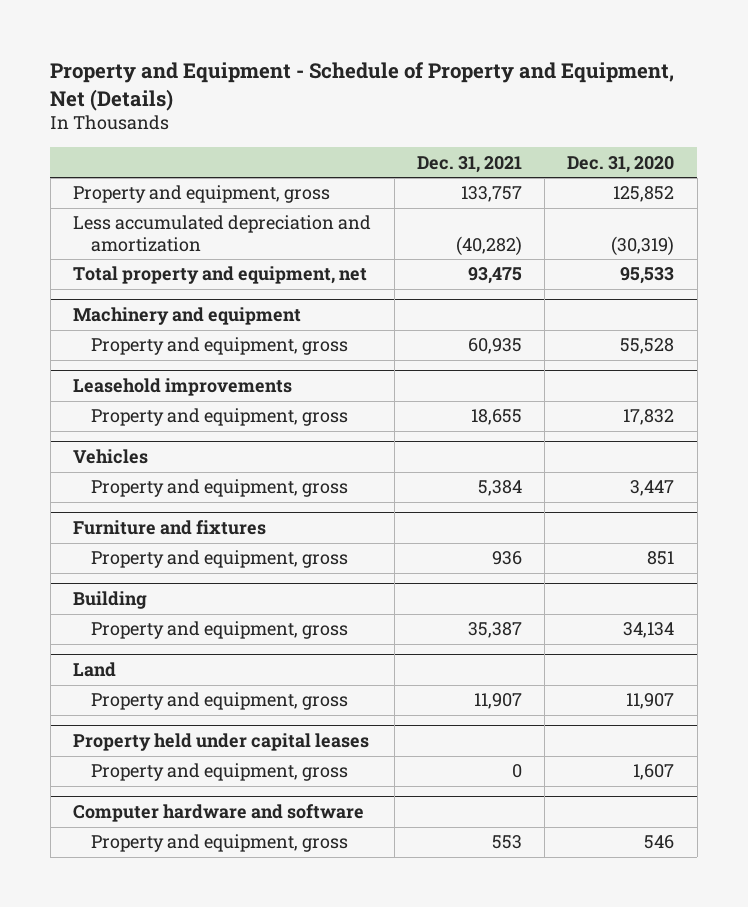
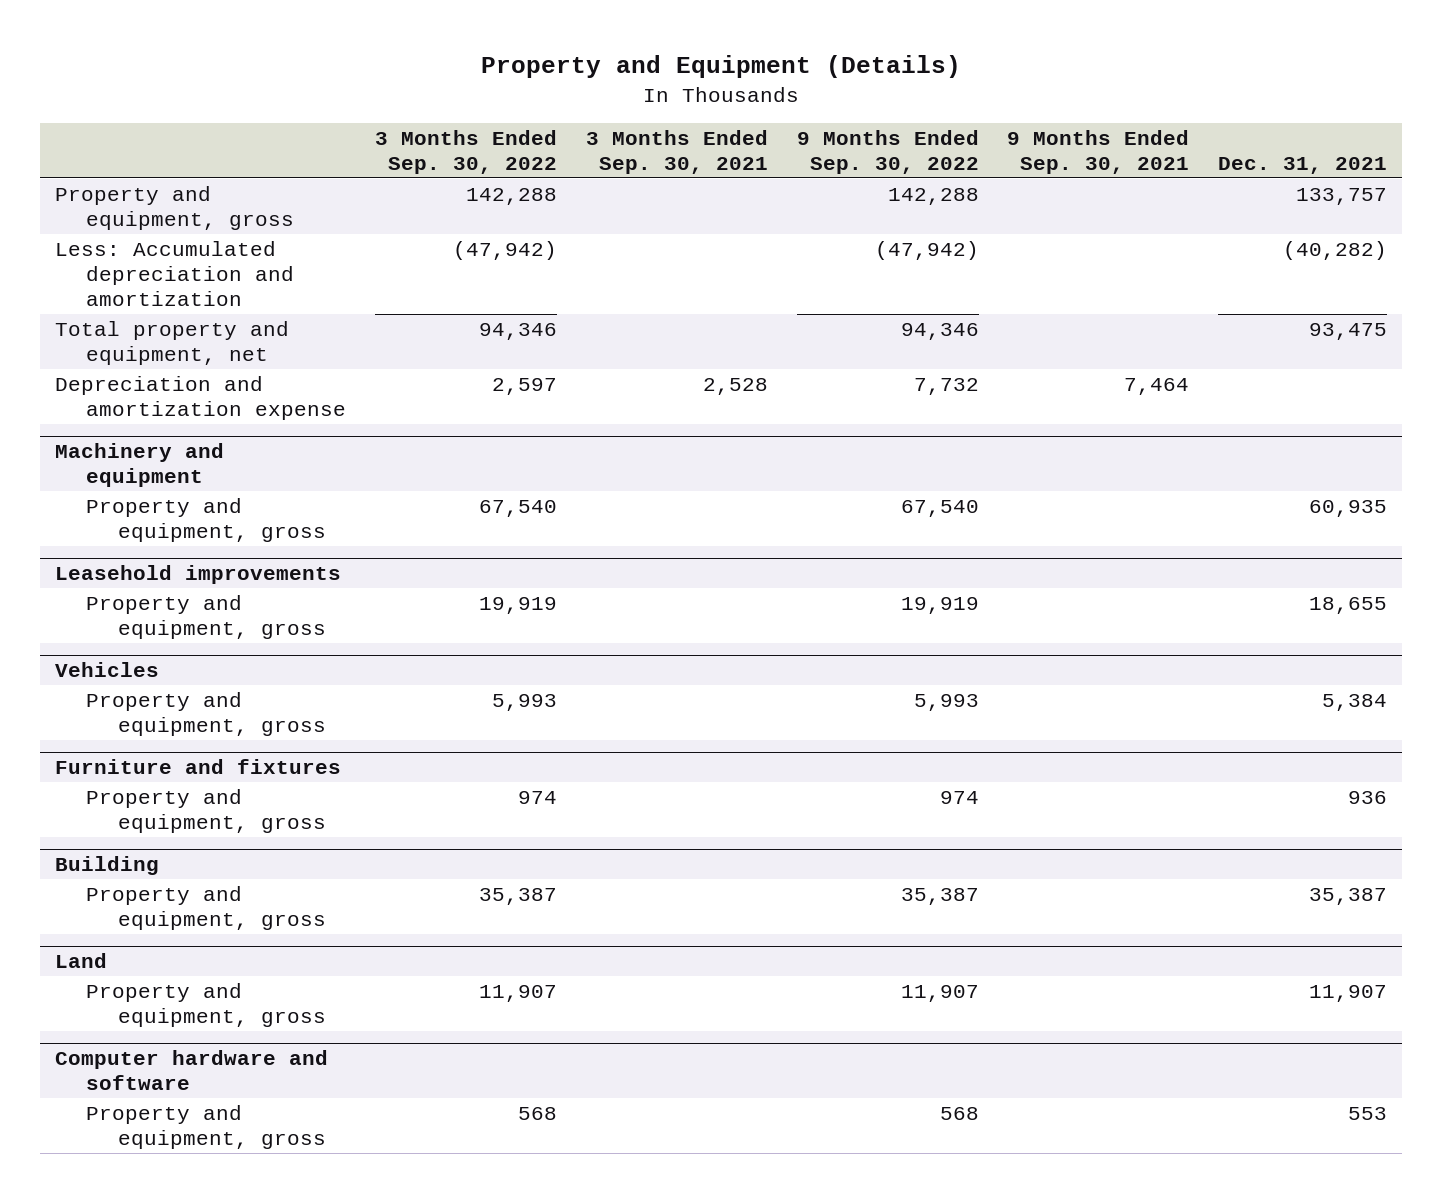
[50,61,675,111] Property and Equipment - Schedule of Property and Equipment, Net (Details) -> [481,55,962,79] Property and Equipment (Details)
[567,155,675,173] Dec. 31, 2020 -> none
none -> [375,129,558,174] 3 Months Ended Sep. 30, 2022
none -> [585,129,768,174] 3 Months Ended Sep. 30, 2021
none -> [796,129,979,174] 9 Months Ended Sep. 30, 2022
none -> [1007,129,1190,174] 9 Months Ended Sep. 30, 2021
[73,215,372,252] Less accumulated depreciation and amortization -> [54,241,295,306] Less: Accumulated depreciation and amortization
none -> [54,376,347,420] Depreciation and amortization expense
[73,733,370,752] Property held under capital leases -> none
[90,763,348,782] Property and equipment, gross -> none

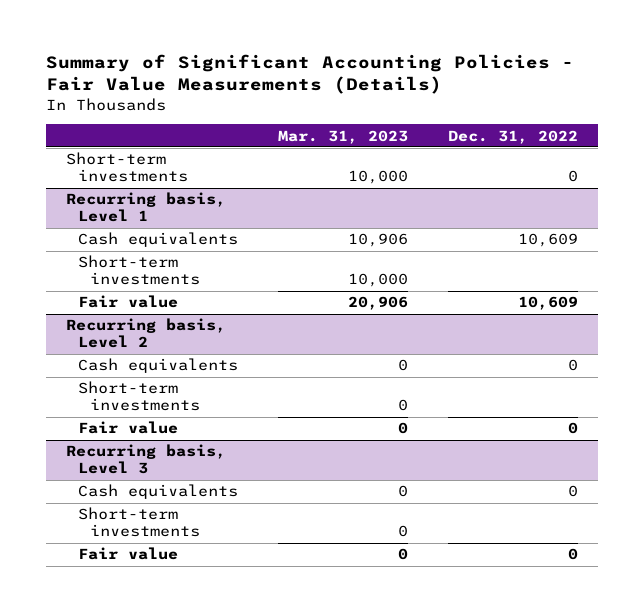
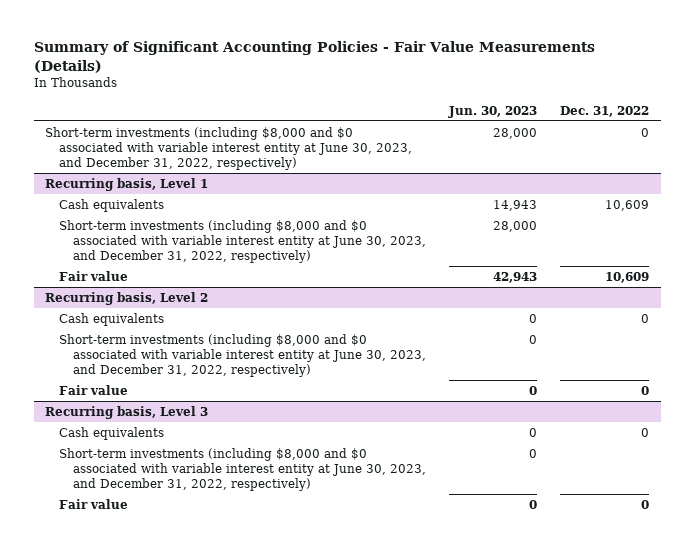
[277,129,408,144] Mar. 31, 2023 -> none
none -> [447,105,537,118] Jun. 30, 2023
[65,152,188,183] Short-term investments -> [45,127,412,170] Short-term investments (including $8,000 and $0 associated with variable interest entity at June 30, 2023, and December 31, 2022, respectively)
[77,255,200,286] Short-term investments -> [58,220,426,263] Short-term investments (including $8,000 and $0 associated with variable interest entity at June 30, 2023, and December 31, 2022, respectively)
[77,381,200,412] Short-term investments -> [58,334,426,377] Short-term investments (including $8,000 and $0 associated with variable interest entity at June 30, 2023, and December 31, 2022, respectively)
[77,507,200,538] Short-term investments -> [58,448,426,491] Short-term investments (including $8,000 and $0 associated with variable interest entity at June 30, 2023, and December 31, 2022, respectively)

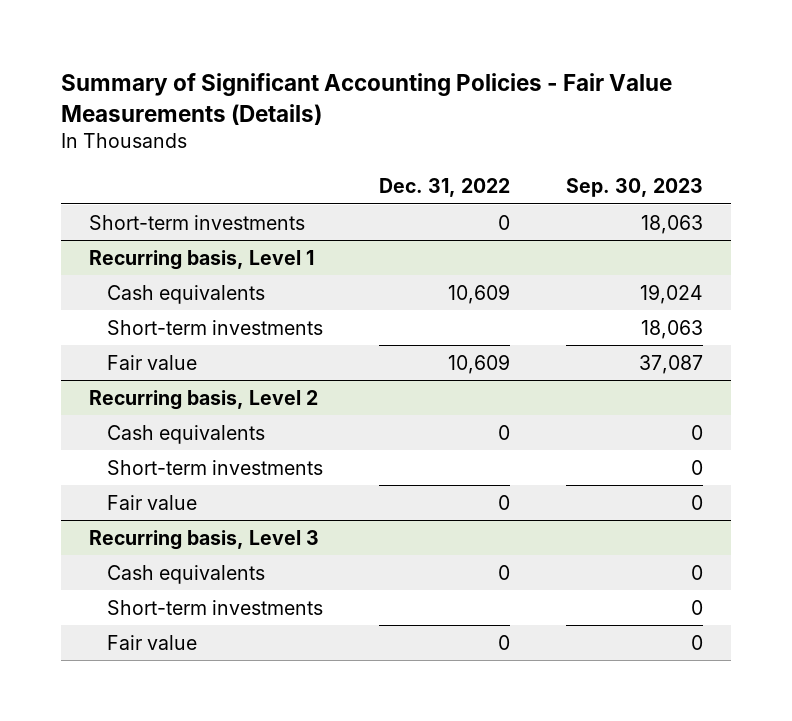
[447,105,537,118] Jun. 30, 2023 -> none
none -> [566,178,704,198] Sep. 30, 2023
[45,127,412,170] Short-term investments (including $8,000 and $0 associated with variable interest entity at June 30, 2023, and December 31, 2022, respectively) -> [88,214,305,230] Short-term investments
[58,220,426,263] Short-term investments (including $8,000 and $0 associated with variable interest entity at June 30, 2023, and December 31, 2022, respectively) -> [106,319,323,335] Short-term investments
[58,334,426,377] Short-term investments (including $8,000 and $0 associated with variable interest entity at June 30, 2023, and December 31, 2022, respectively) -> [106,459,323,475] Short-term investments
[58,448,426,491] Short-term investments (including $8,000 and $0 associated with variable interest entity at June 30, 2023, and December 31, 2022, respectively) -> [106,599,323,615] Short-term investments

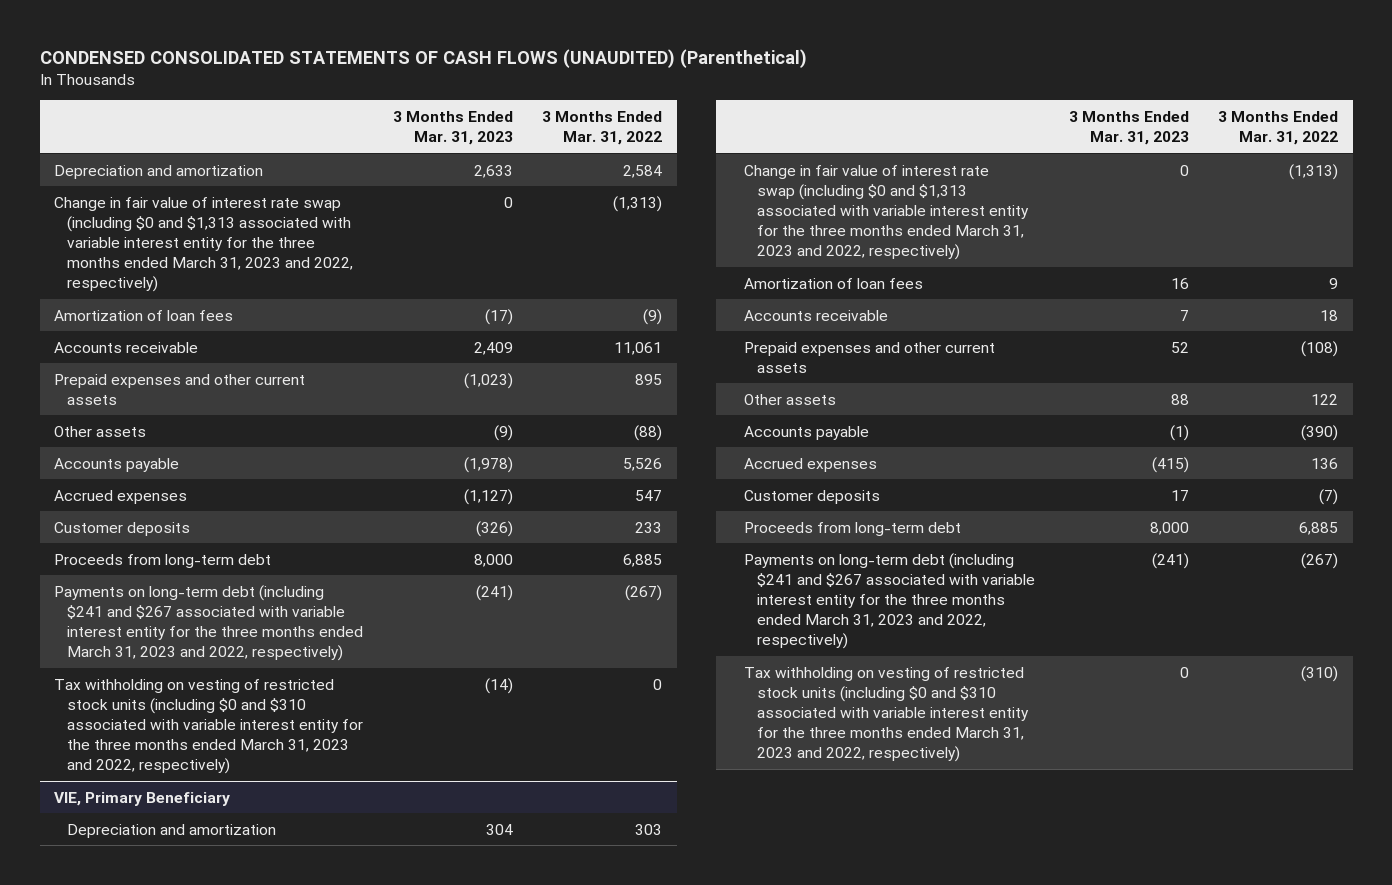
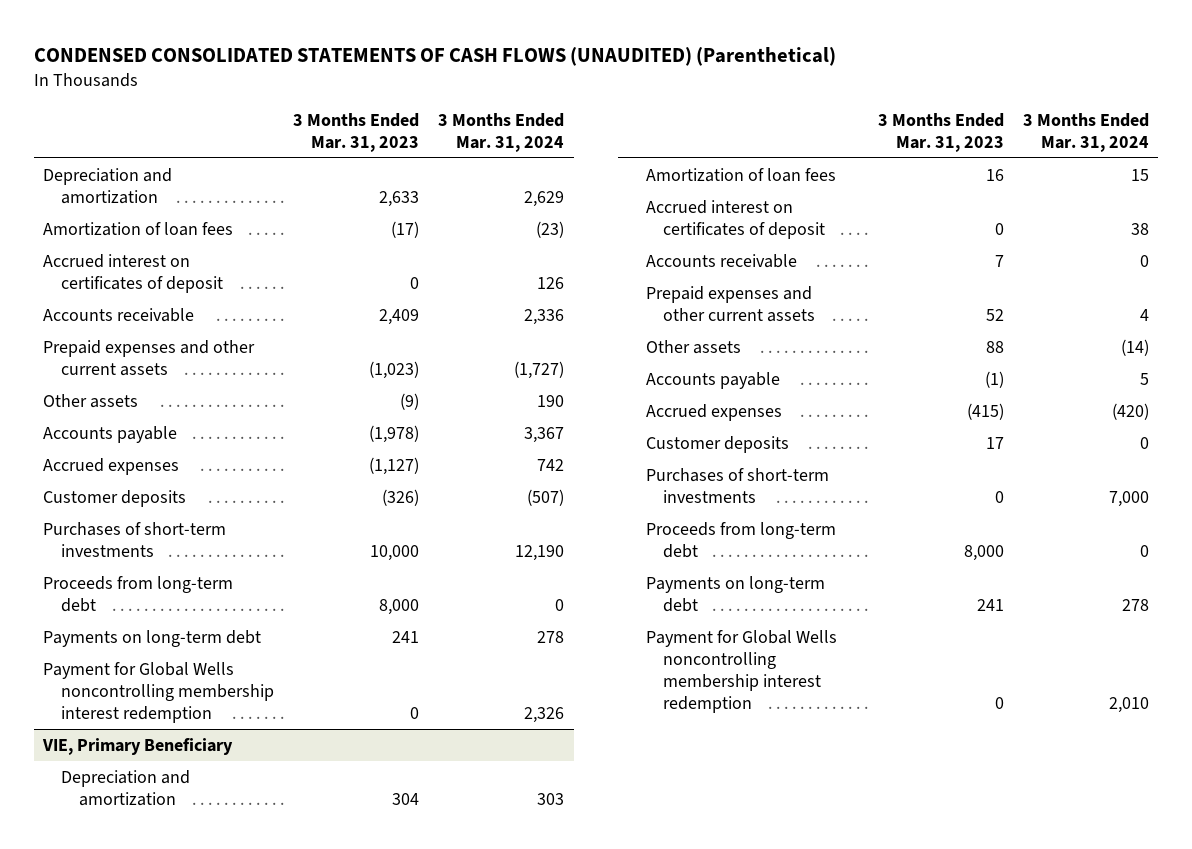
[542,110,663,146] 3 Months Ended Mar. 31, 2022 -> none
none -> [438,112,565,152] 3 Months Ended Mar. 31, 2024
[54,196,354,293] Change in fair value of interest rate swap (including $0 and $1,313 associated with variable interest entity for the three months ended March 31, 2023 and 2022, respectively) -> none
none -> [43,253,224,293] Accrued interest on certificates of deposit
none -> [43,521,227,557] Purchases of short-term investments
[54,678,364,775] Tax withholding on vesting of restricted stock units (including $0 and $310 associated with variable interest entity for the three months ended March 31, 2023 and 2022, respectively) -> none
[54,584,364,662] Payments on long-term debt (including $241 and $267 associated with variable interest entity for the three months ended March 31, 2023 and 2022, respectively) -> [43,629,262,647] Payments on long-term debt
[475,584,513,601] (241) -> [392,630,420,643] 241
none -> [43,661,275,723] Payment for Global Wells noncontrolling membership interest redemption
[743,164,1029,261] Change in fair value of interest rate swap (including $0 and $1,313 associated with variable interest entity for the three months ended March 31, 2023 and 2022, respectively) -> none
none -> [645,199,826,239] Accrued interest on certificates of deposit
none -> [645,467,829,503] Purchases of short-term investments
[743,666,1029,763] Tax withholding on vesting of restricted stock units (including $0 and $310 associated with variable interest entity for the three months ended March 31, 2023 and 2022, respectively) -> none
[743,552,1035,650] Payments on long-term debt (including $241 and $267 associated with variable interest entity for the three months ended March 31, 2023 and 2022, respectively) -> [645,575,825,612] Payments on long-term debt
[1151,552,1189,569] (241) -> [976,598,1004,611] 241
none -> [645,629,837,713] Payment for Global Wells noncontrolling membership interest redemption

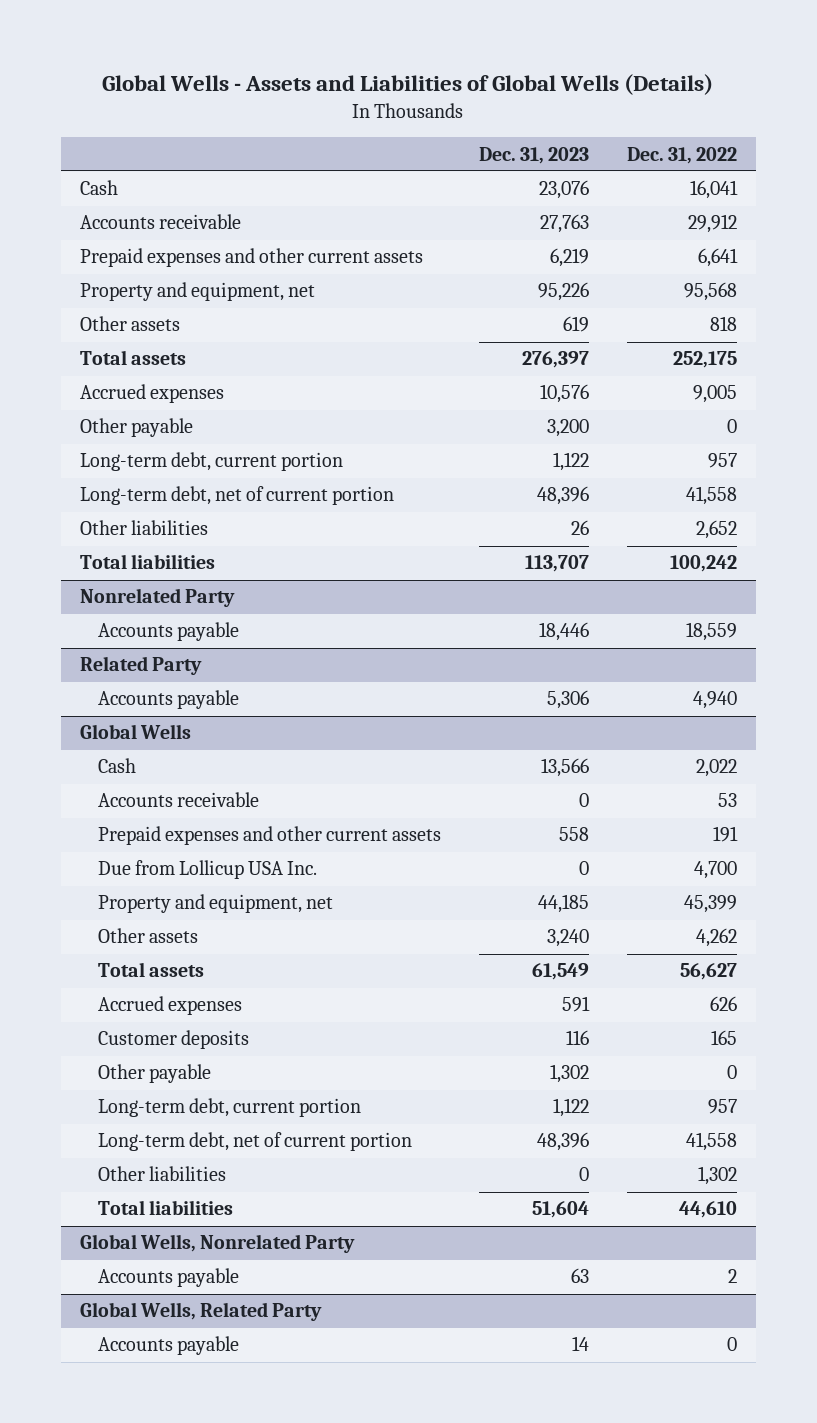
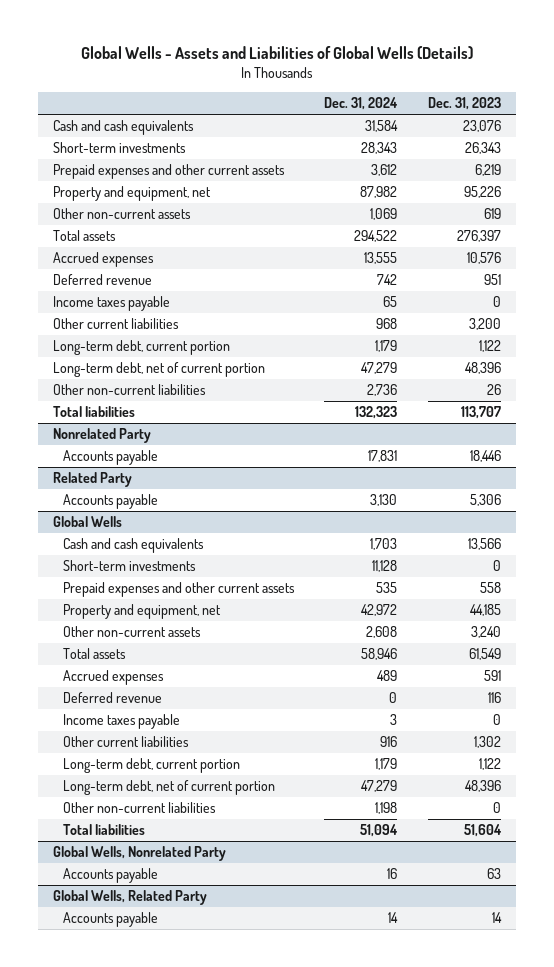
[626,146,737,164] Dec. 31, 2022 -> none
none -> [324,97,399,111] Dec. 31, 2024
[79,214,241,230] Accounts receivable -> none
[79,180,118,196] Cash -> [52,120,194,136] Cash and cash equivalents
none -> [52,142,186,154] Short-term investments
[79,316,180,332] Other assets -> [52,208,191,220] Other non-current assets
none -> [52,274,152,286] Deferred revenue
none -> [52,296,170,312] Income taxes payable
[79,418,193,438] Other payable -> [52,318,179,330] Other current liabilities
[79,520,208,536] Other liabilities -> [52,384,206,396] Other non-current liabilities
[98,792,260,808] Accounts receivable -> none
[98,758,137,774] Cash -> [62,538,204,554] Cash and cash equivalents
none -> [62,560,196,572] Short-term investments
[98,860,318,880] Due from Lollicup USA Inc. -> none
[98,928,199,944] Other assets -> [62,626,201,638] Other non-current assets
[98,1030,250,1050] Customer deposits -> [62,692,162,704] Deferred revenue
none -> [62,714,180,730] Income taxes payable
[98,1064,212,1084] Other payable -> [62,736,189,748] Other current liabilities
[98,1166,227,1182] Other liabilities -> [62,802,216,814] Other non-current liabilities

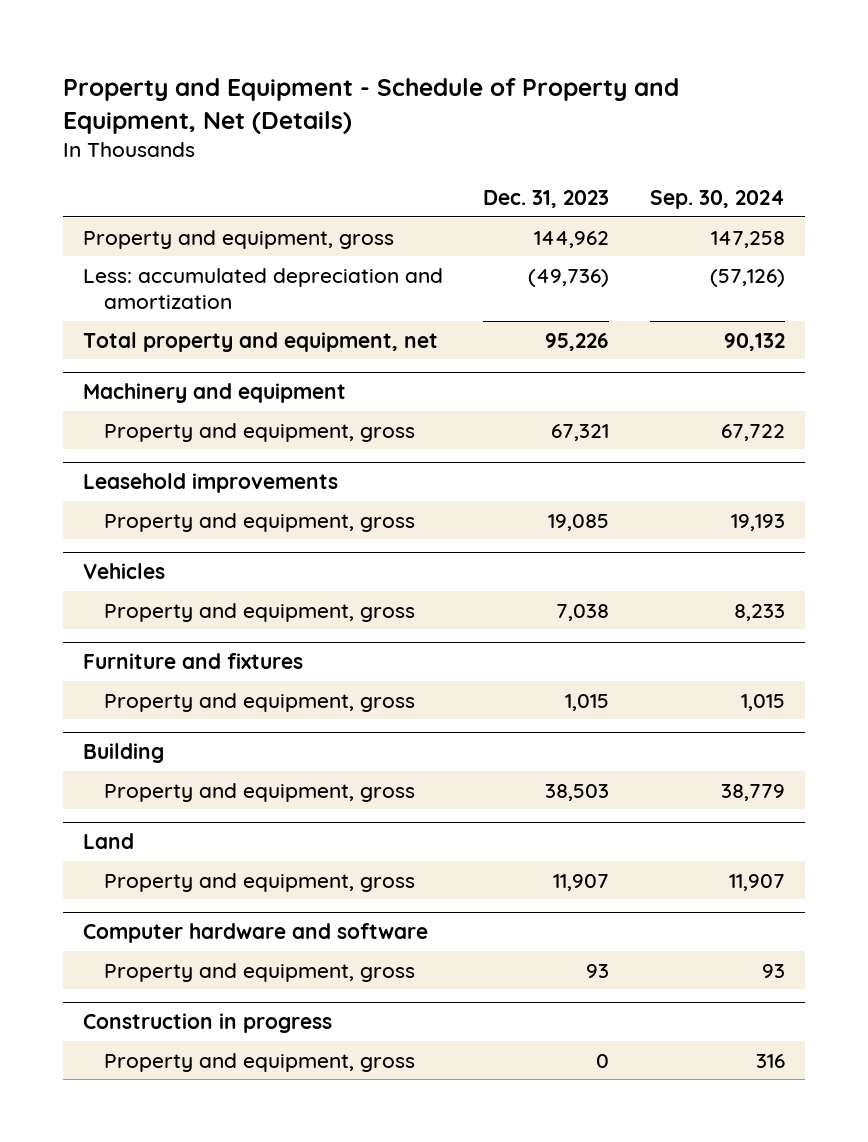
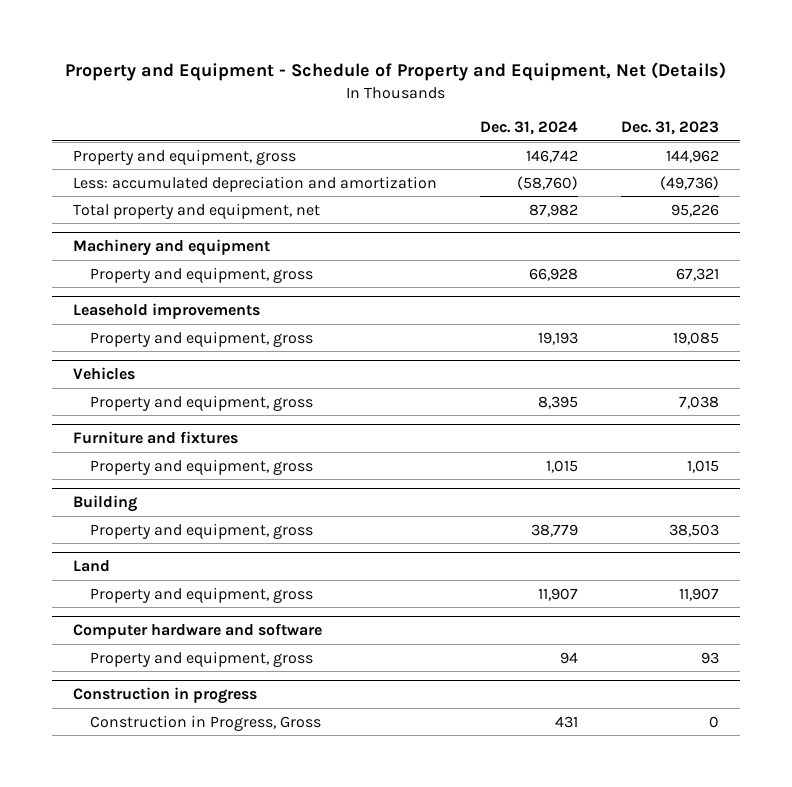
[649,189,785,209] Sep. 30, 2024 -> none
none -> [480,121,579,136] Dec. 31, 2024
[104,1052,416,1072] Property and equipment, gross -> none
none -> [90,714,322,731] Construction in Progress, Gross

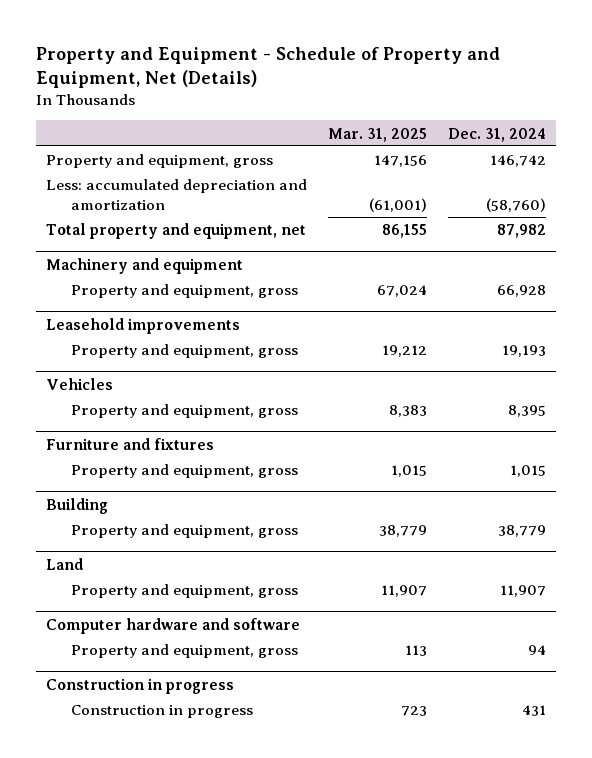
[620,121,719,136] Dec. 31, 2023 -> none
none -> [327,127,427,142] Mar. 31, 2025
[90,714,322,731] Construction in Progress, Gross -> [70,705,253,719] Construction in progress

